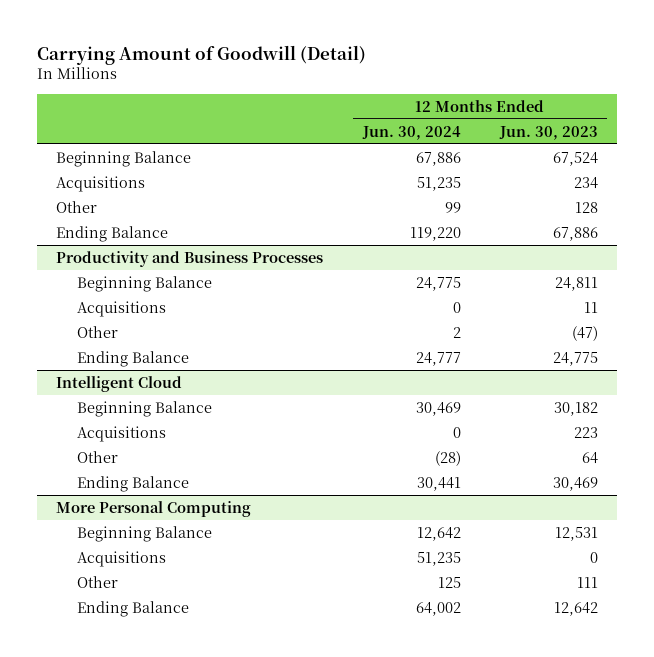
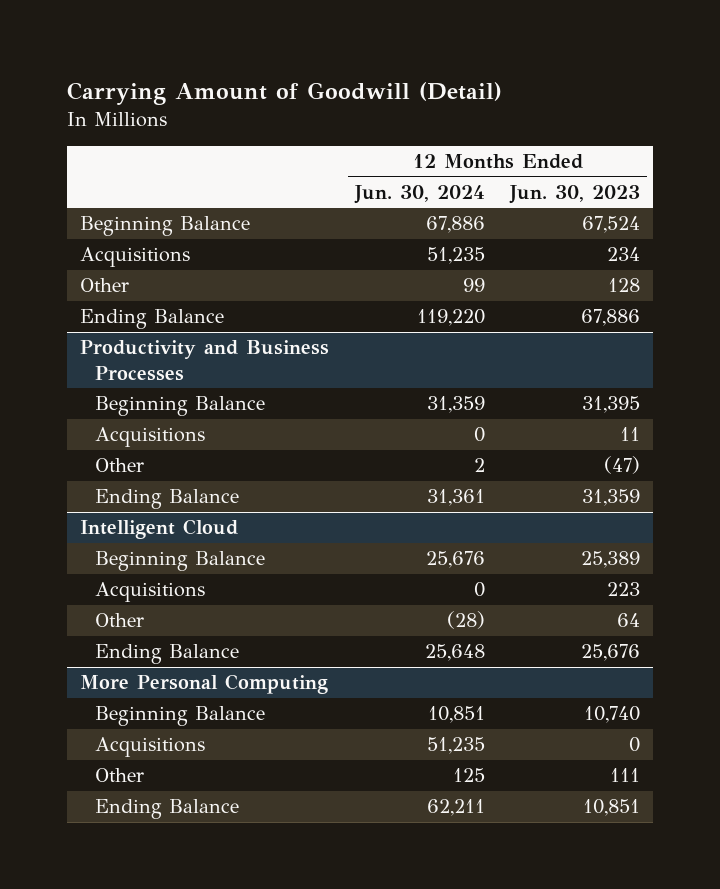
[415,276,461,291] 24,775 -> [426,396,485,414] 31,359
[554,276,598,291] 24,811 -> [582,396,641,414] 31,395
[415,351,461,366] 24,777 -> [426,489,485,507] 31,361
[552,351,598,366] 24,775 -> [582,489,641,507] 31,359
[415,401,461,416] 30,469 -> [425,551,485,569] 25,676
[553,401,598,416] 30,182 -> [581,551,641,569] 25,389
[416,476,461,491] 30,441 -> [424,644,485,662] 25,648
[552,476,598,491] 30,469 -> [581,644,641,662] 25,676
[416,526,461,541] 12,642 -> [427,706,485,724] 10,851
[554,526,598,541] 12,531 -> [584,706,641,724] 10,740
[415,601,461,616] 64,002 -> [426,799,485,817] 62,211
[553,601,598,616] 12,642 -> [583,799,641,817] 10,851

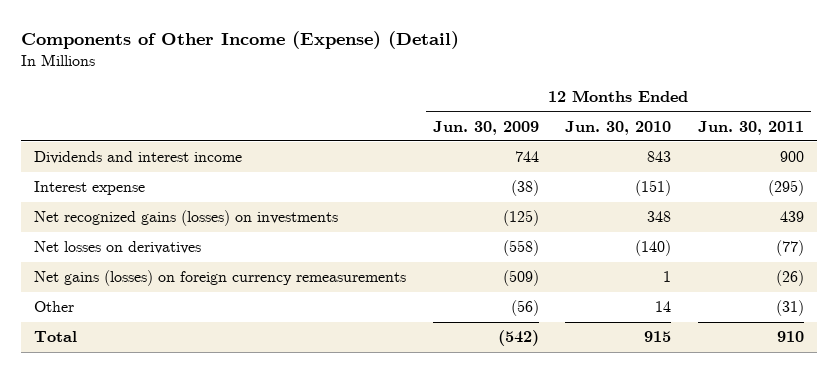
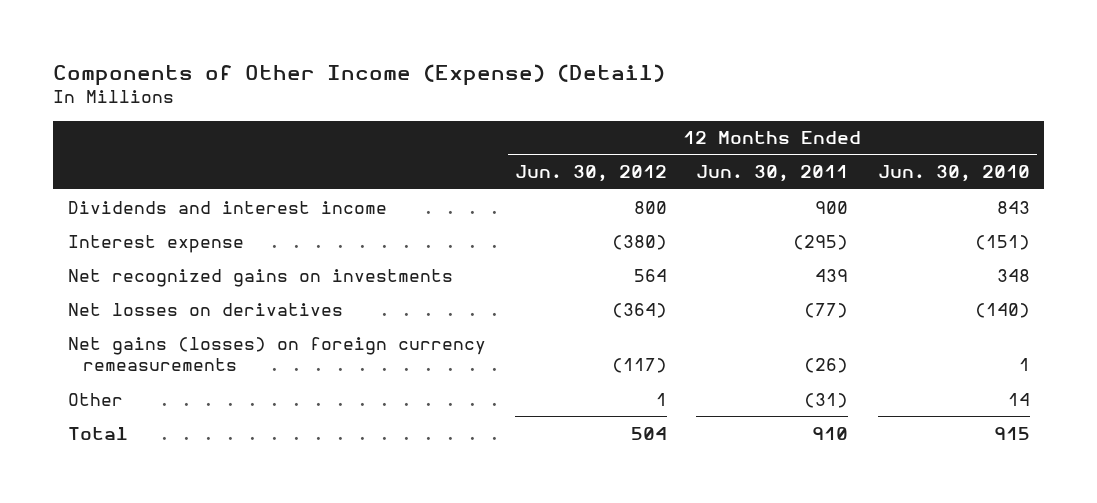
[432,120,539,135] Jun. 30, 2009 -> none
none -> [514,165,667,183] Jun. 30, 2012
[34,210,339,227] Net recognized gains (losses) on investments -> [67,268,453,287] Net recognized gains on investments

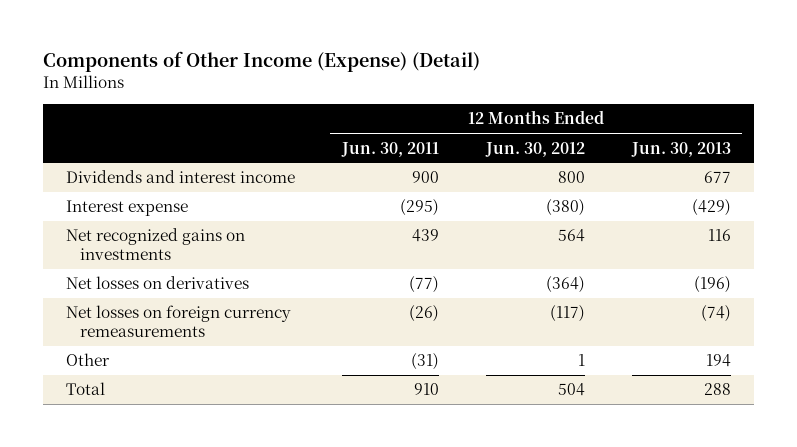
[877,165,1030,183] Jun. 30, 2010 -> none
none -> [630,141,731,157] Jun. 30, 2013
[67,336,486,372] Net gains (losses) on foreign currency remeasurements -> [65,305,291,338] Net losses on foreign currency remeasurements

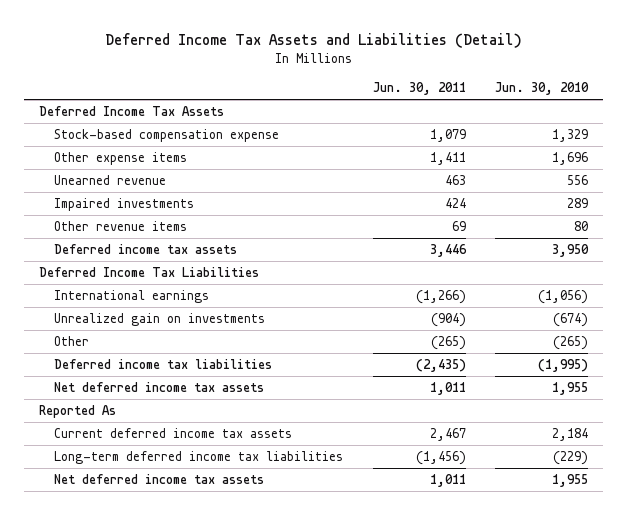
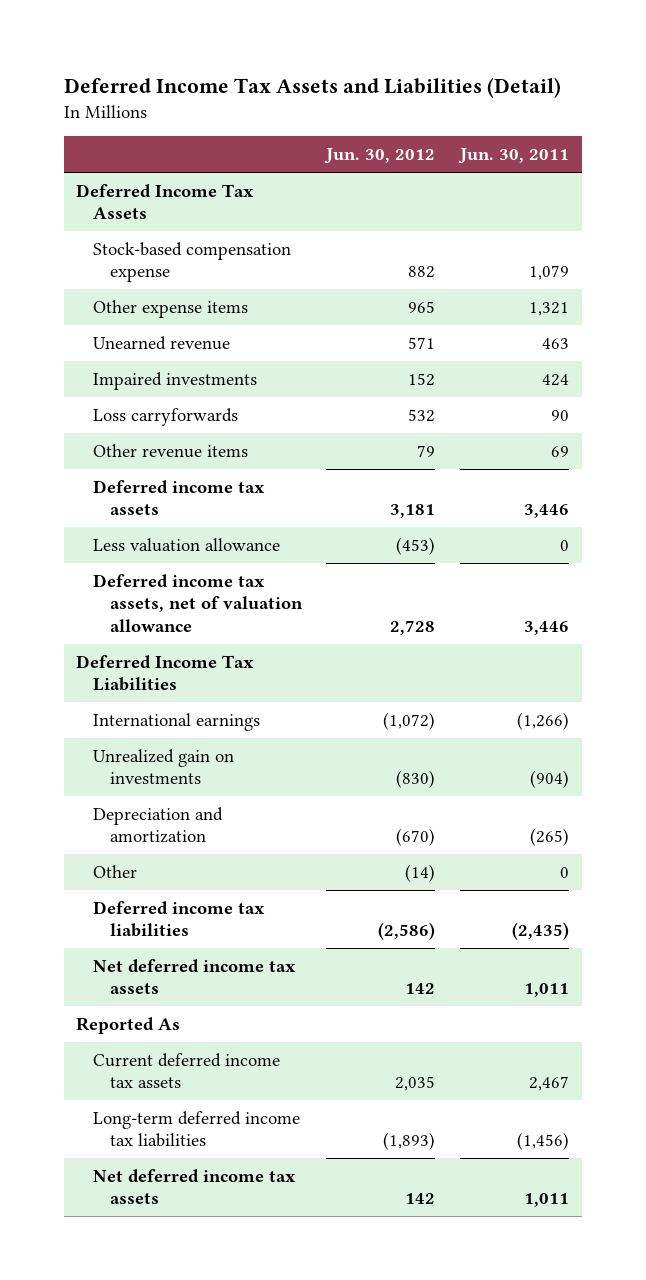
[495,82,590,96] Jun. 30, 2010 -> none
none -> [324,148,436,165] Jun. 30, 2012
[429,152,466,166] 1,411 -> [529,302,570,317] 1,321
none -> [92,408,238,427] Loss carryforwards
none -> [92,538,280,553] Less valuation allowance
none -> [92,574,303,632] Deferred income tax assets, net of valuation allowance
none -> [92,807,223,844] Depreciation and amortization
[430,336,466,351] (265) -> [560,867,570,879] 0

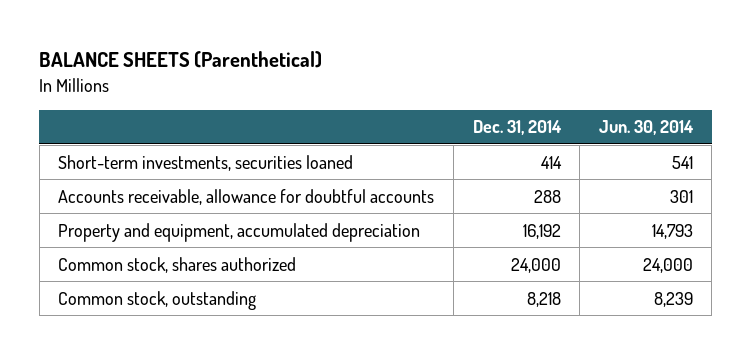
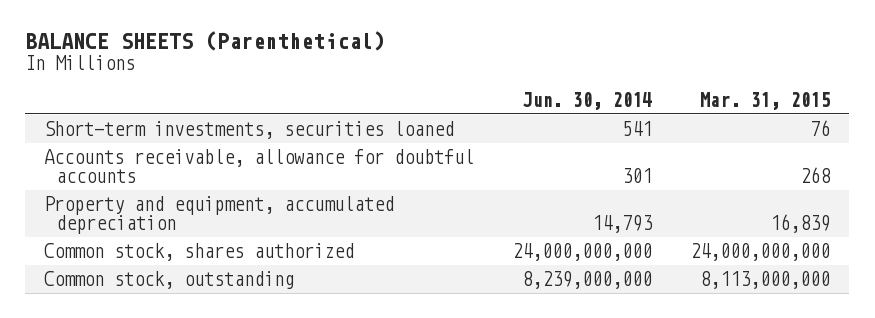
[472,120,562,136] Dec. 31, 2014 -> none
none -> [700,92,831,111] Mar. 31, 2015
[642,257,693,273] 24,000 -> [512,243,653,262] 24,000,000,000
[653,291,693,307] 8,239 -> [522,271,653,290] 8,239,000,000

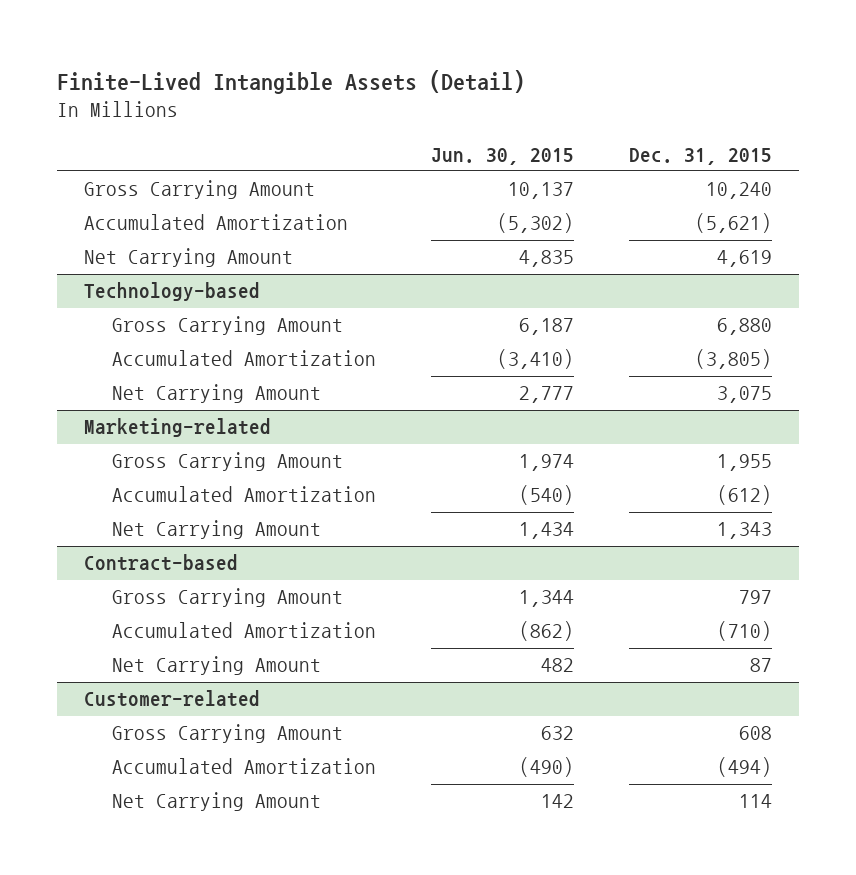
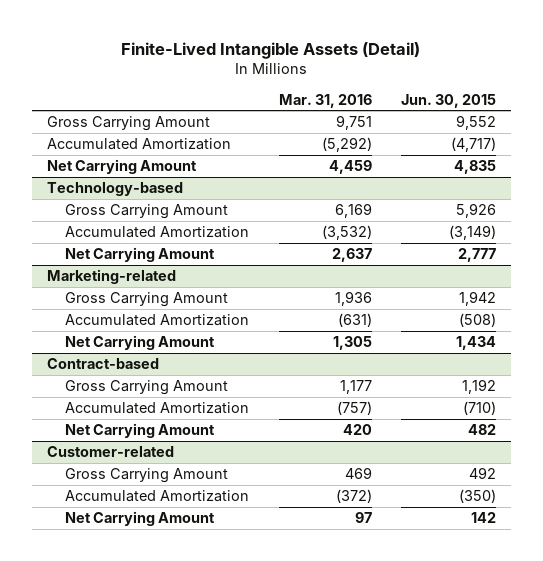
[628,147,772,165] Dec. 31, 2015 -> none
none -> [278,93,372,108] Mar. 31, 2016
[507,182,574,200] 10,137 -> [456,115,497,131] 9,552
[496,213,574,234] (5,302) -> [451,137,497,153] (4,717)
[518,318,574,336] 6,187 -> [456,203,497,219] 5,926
[496,349,574,370] (3,410) -> [449,225,497,241] (3,149)
[518,454,574,472] 1,974 -> [459,291,497,307] 1,942
[518,485,574,506] (540) -> [459,313,497,328] (508)
[518,590,574,608] 1,344 -> [462,379,497,395] 1,192
[518,621,574,642] (862) -> [463,401,497,416] (710)
[540,726,574,741] 632 -> [469,467,497,480] 492
[518,757,574,778] (490) -> [459,489,497,504] (350)

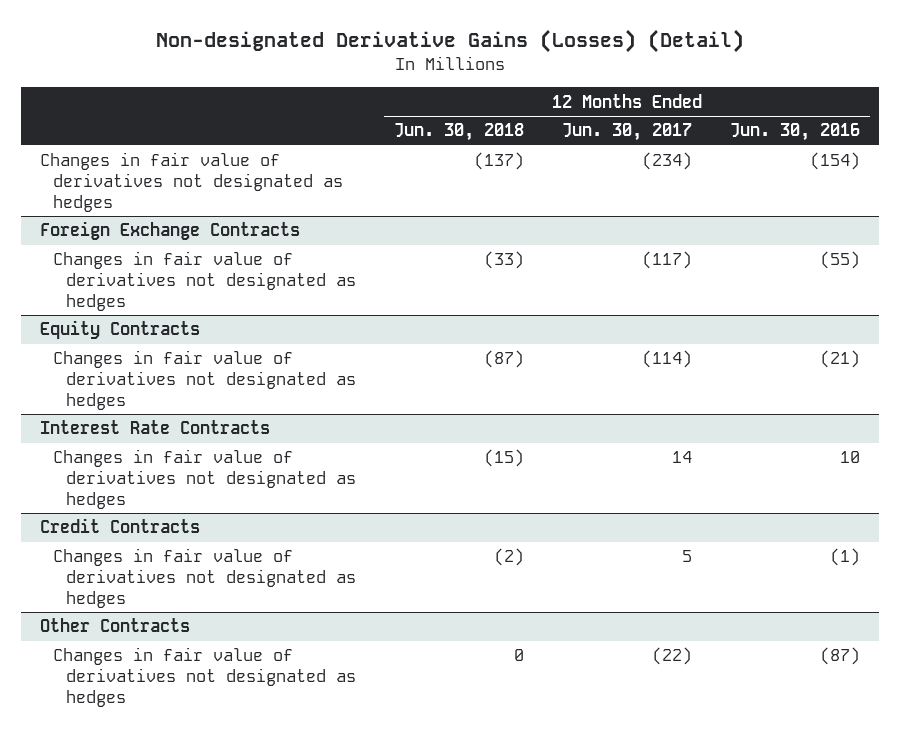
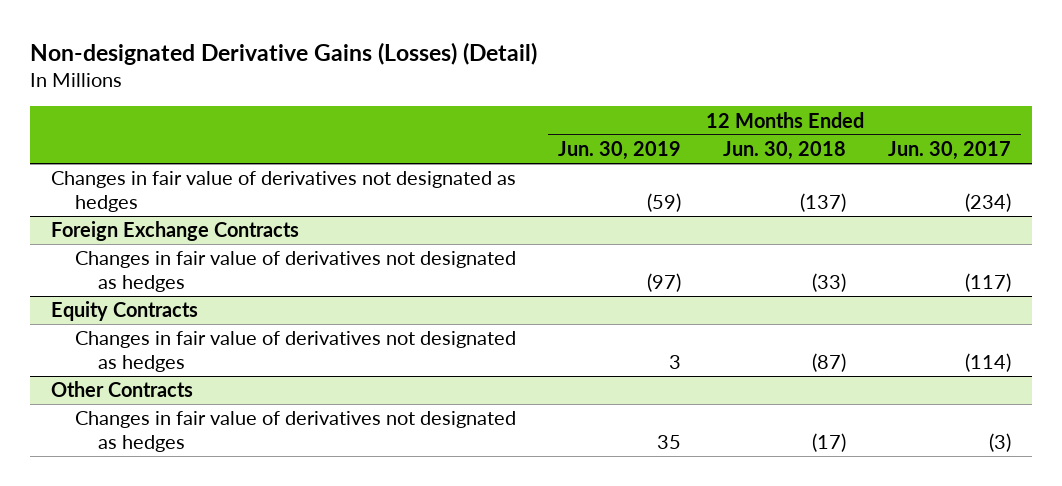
[730,123,861,142] Jun. 30, 2016 -> none
none -> [558,140,682,160] Jun. 30, 2019
[40,420,271,435] Interest Rate Contracts -> none
[52,449,356,510] Changes in fair value of derivatives not designated as hedges -> none
[40,518,201,534] Credit Contracts -> none
[52,548,356,609] Changes in fair value of derivatives not designated as hedges -> none
[513,649,524,662] 0 -> [812,432,847,452] (17)
[652,647,693,666] (22) -> [989,432,1012,452] (3)

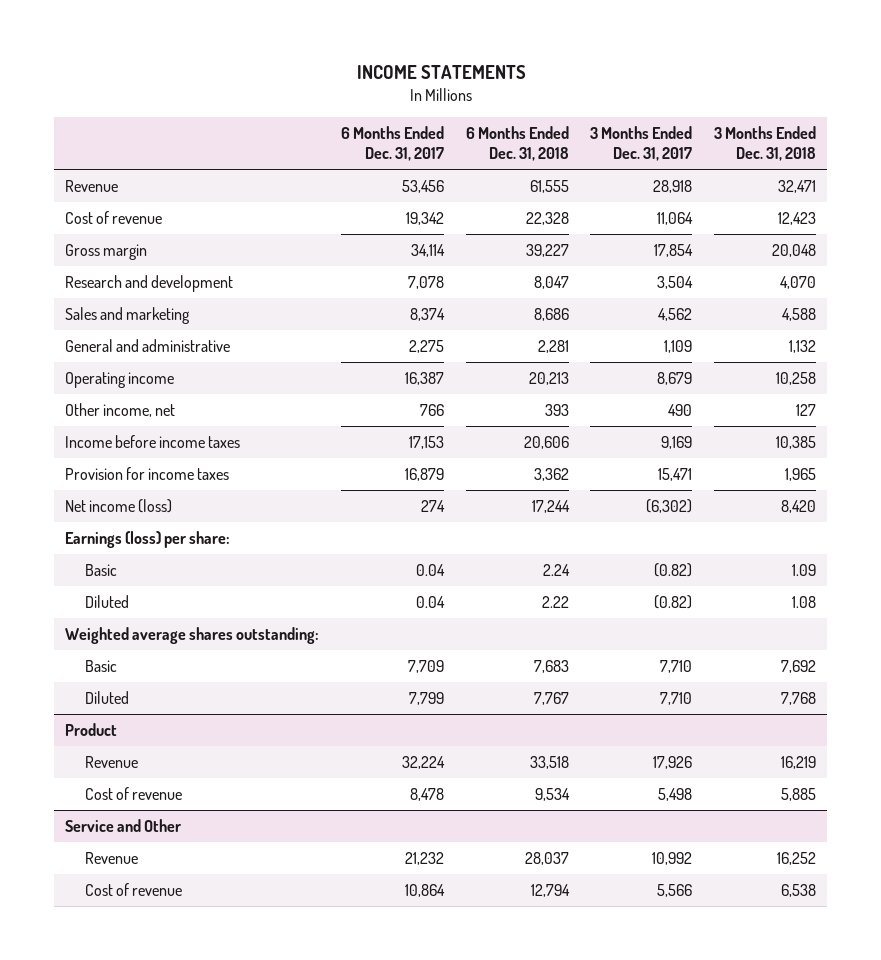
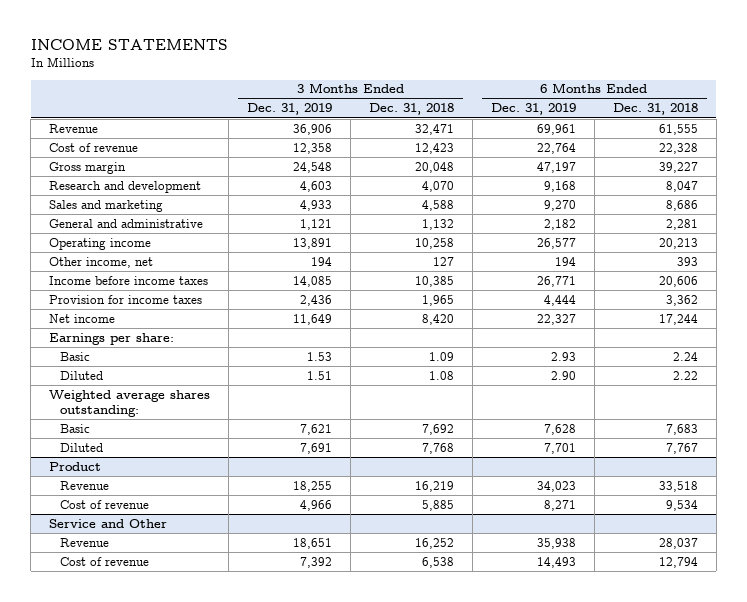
[340,126,444,162] 6 Months Ended Dec. 31, 2017 -> none
[590,126,693,162] 3 Months Ended Dec. 31, 2017 -> none
none -> [247,103,333,116] Dec. 31, 2019
none -> [491,103,577,116] Dec. 31, 2019
[64,498,172,513] Net income (loss) -> [49,313,116,323] Net income
[64,530,230,548] Earnings (loss) per share: -> [49,332,175,345] Earnings per share:

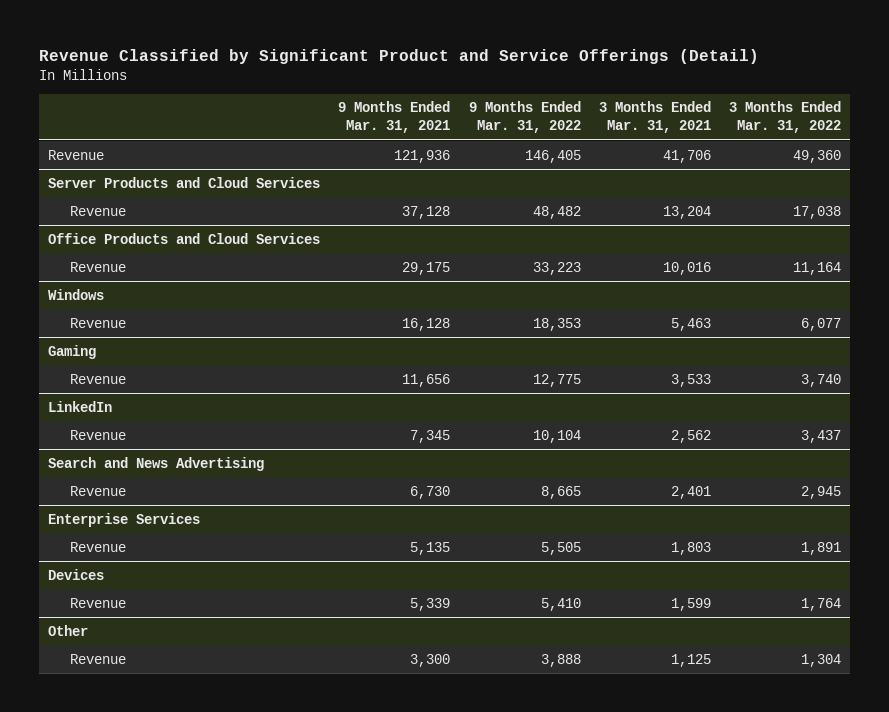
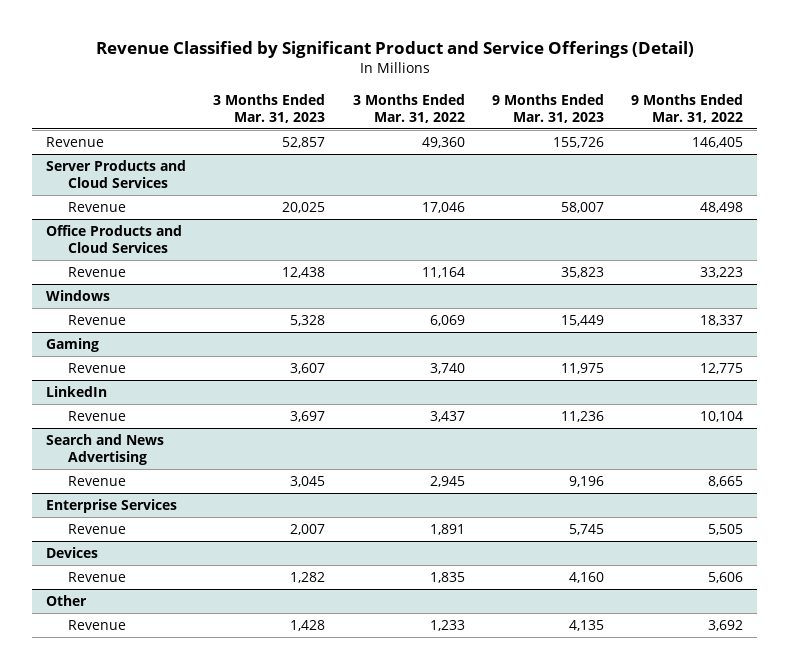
[338,101,451,134] 9 Months Ended Mar. 31, 2021 -> none
[598,101,711,134] 3 Months Ended Mar. 31, 2021 -> none
none -> [213,93,326,123] 3 Months Ended Mar. 31, 2023
none -> [491,93,604,123] 9 Months Ended Mar. 31, 2023
[532,205,581,219] 48,482 -> [700,202,744,214] 48,498
[792,205,841,219] 17,038 -> [421,202,465,214] 17,046
[532,317,581,331] 18,353 -> [700,315,744,327] 18,337
[800,317,841,331] 6,077 -> [429,315,465,327] 6,069
[540,597,581,611] 5,410 -> [708,572,744,584] 5,606
[800,597,841,611] 1,764 -> [429,572,465,584] 1,835
[540,653,581,667] 3,888 -> [708,620,744,632] 3,692
[800,653,841,667] 1,304 -> [429,620,465,632] 1,233

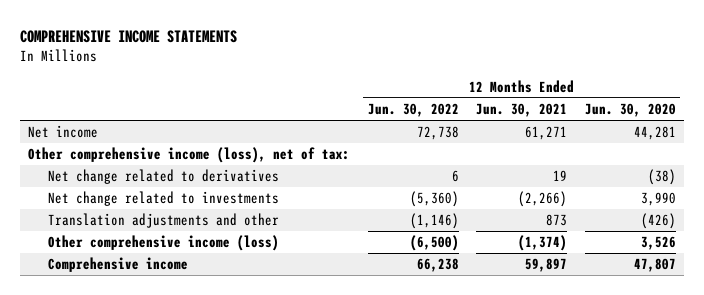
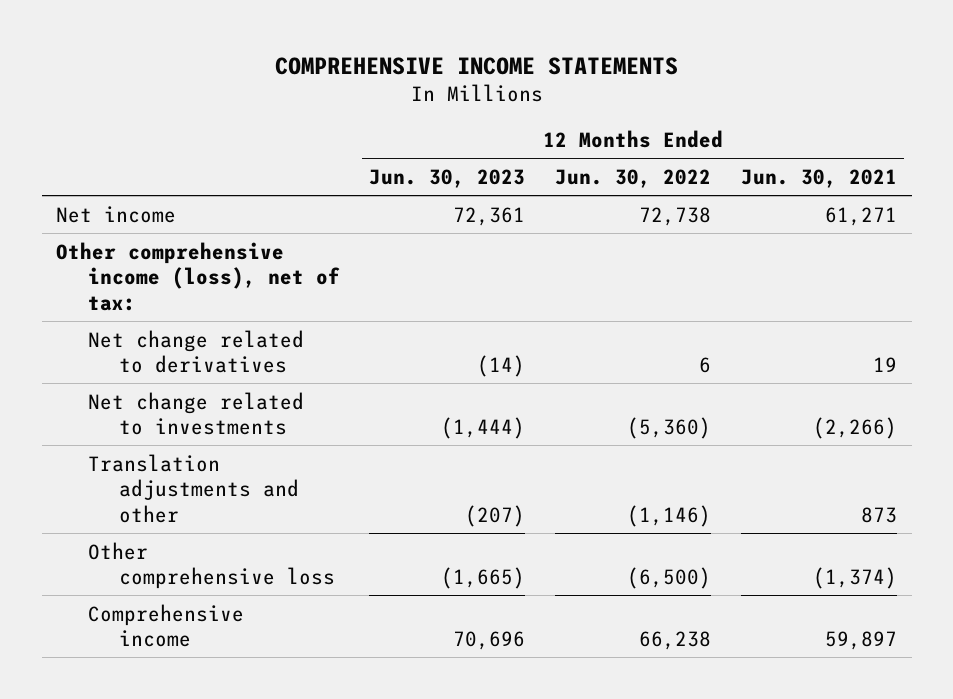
[584,103,676,118] Jun. 30, 2020 -> none
none -> [369,169,526,189] Jun. 30, 2023
[48,235,280,252] Other comprehensive income (loss) -> [87,541,335,590] Other comprehensive loss

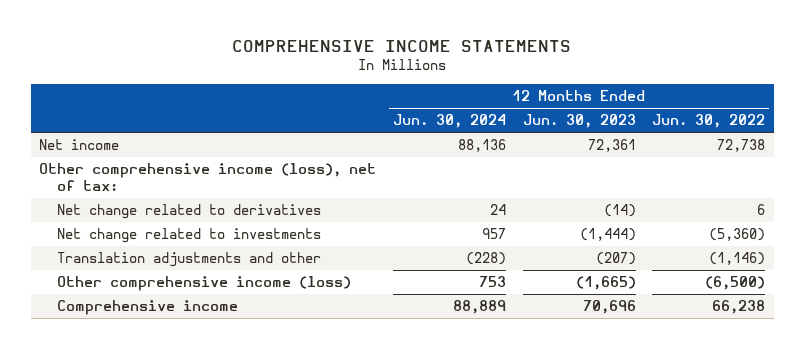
[740,169,897,189] Jun. 30, 2021 -> none
none -> [393,114,507,129] Jun. 30, 2024
[87,541,335,590] Other comprehensive loss -> [57,276,352,292] Other comprehensive income (loss)

